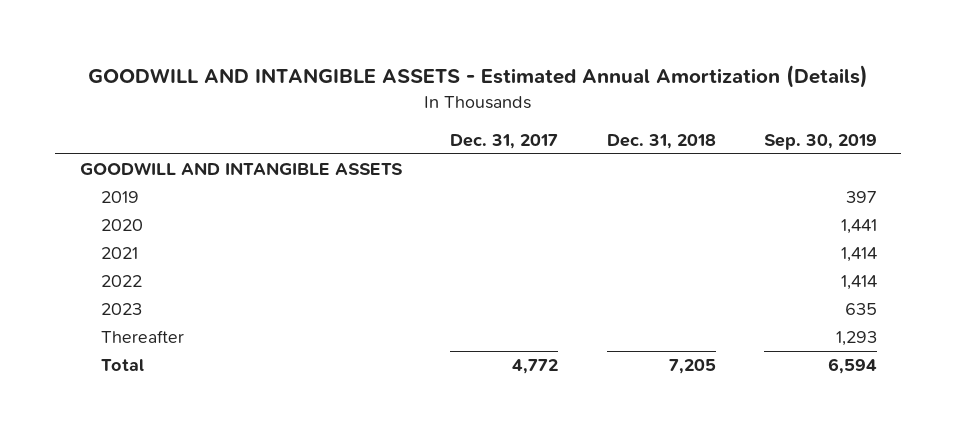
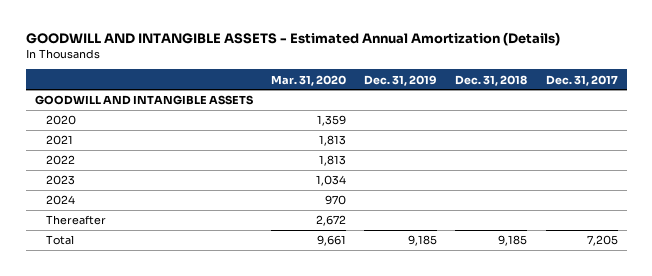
[764,133,878,150] Sep. 30, 2019 -> none
none -> [271,74,347,86] Mar. 31, 2020
none -> [364,74,438,86] Dec. 31, 2019
[101,191,140,204] 2019 -> none
none -> [45,195,75,206] 2024
[512,359,559,375] 4,772 -> [586,235,618,247] 7,205
[668,359,716,375] 7,205 -> [498,235,528,247] 9,185

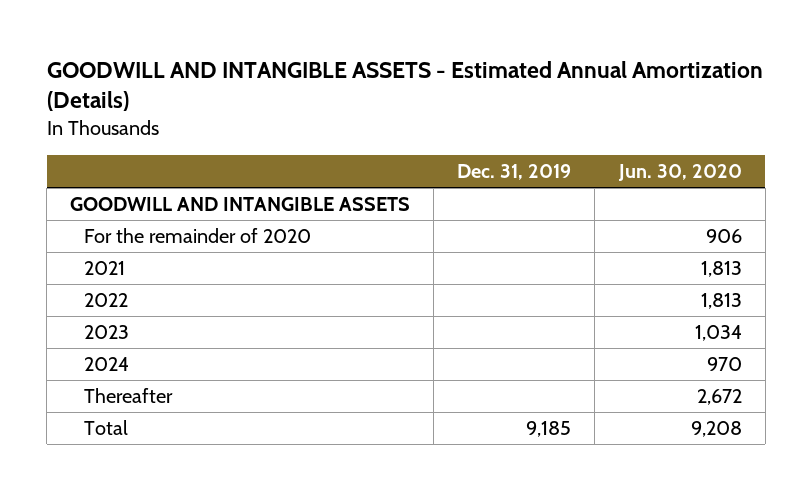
[271,74,347,86] Mar. 31, 2020 -> none
[455,74,528,86] Dec. 31, 2018 -> none
[545,74,618,86] Dec. 31, 2017 -> none
none -> [617,164,742,182] Jun. 30, 2020
[45,115,76,126] 2020 -> [84,228,312,244] For the remainder of 2020

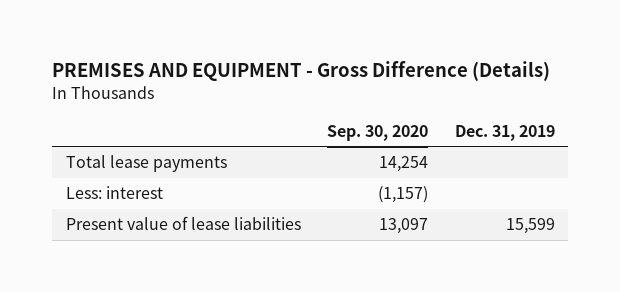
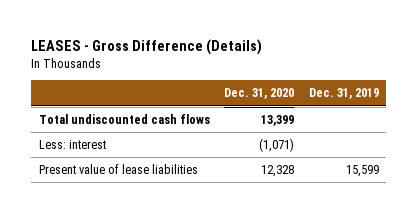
[52,61,551,82] PREMISES AND EQUIPMENT - Gross Difference (Details) -> [31,38,263,55] LEASES - Gross Difference (Details)
[327,124,429,141] Sep. 30, 2020 -> none
none -> [224,88,295,100] Dec. 31, 2020
[65,155,227,173] Total lease payments -> [38,114,210,125] Total undiscounted cash flows

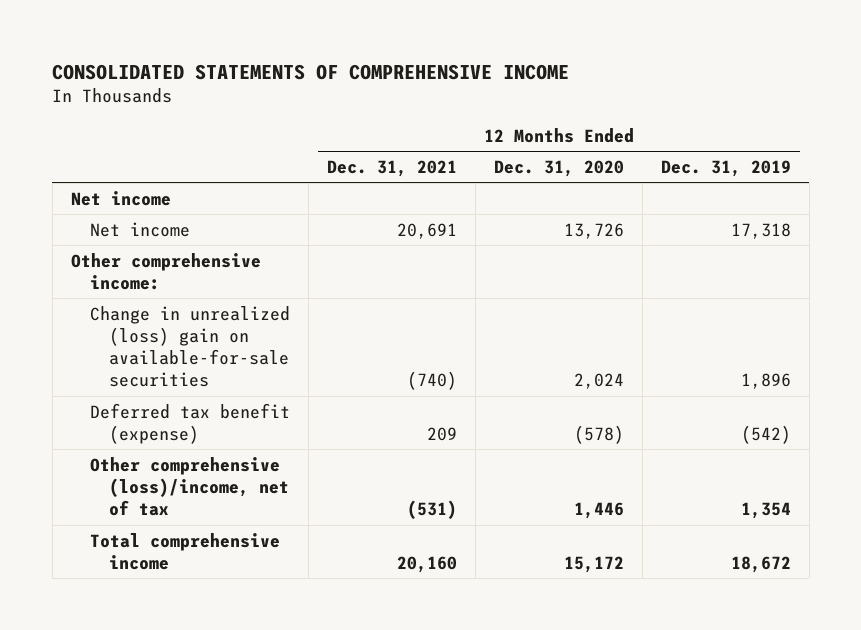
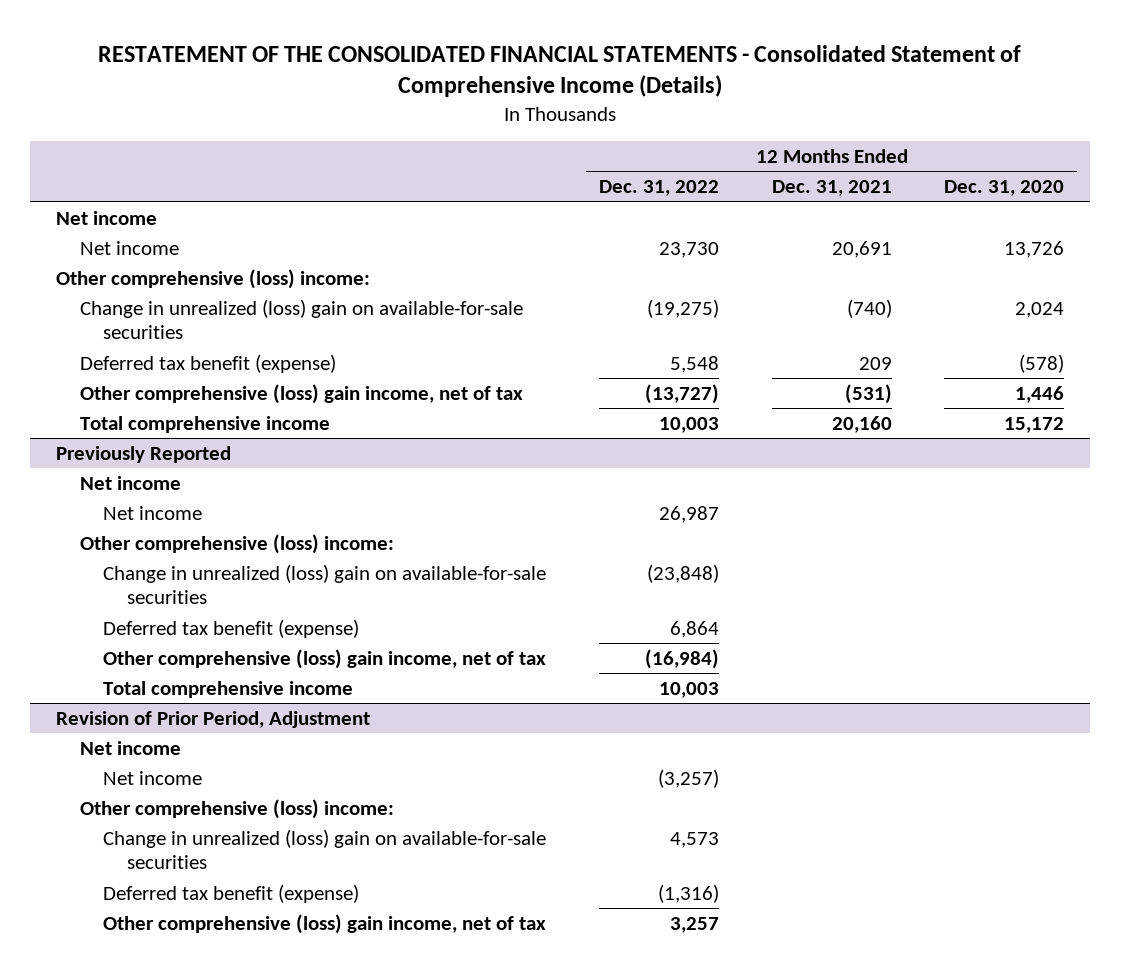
[52,64,570,81] CONSOLIDATED STATEMENTS OF COMPREHENSIVE INCOME -> [98,44,1022,98] RESTATEMENT OF THE CONSOLIDATED FINANCIAL STATEMENTS - Consolidated Statement of Comprehensive Income (Details)
[660,159,791,177] Dec. 31, 2019 -> none
none -> [599,180,720,197] Dec. 31, 2022
[70,252,261,290] Other comprehensive income: -> [56,268,371,289] Other comprehensive (loss) income:
[89,456,290,517] Other comprehensive (loss)/income, net of tax -> [79,383,523,404] Other comprehensive (loss) gain income, net of tax
none -> [56,445,232,463] Previously Reported
none -> [79,475,181,490] Net income
none -> [103,505,203,520] Net income
none -> [79,533,394,554] Other comprehensive (loss) income:
none -> [103,563,547,605] Change in unrealized (loss) gain on available-for-sale securities
none -> [103,618,360,638] Deferred tax benefit (expense)
none -> [103,648,547,669] Other comprehensive (loss) gain income, net of tax
none -> [103,680,354,698] Total comprehensive income
none -> [56,710,371,728] Revision of Prior Period, Adjustment
none -> [79,740,181,755] Net income
none -> [103,770,203,785] Net income
none -> [79,798,394,819] Other comprehensive (loss) income:
none -> [103,828,547,870] Change in unrealized (loss) gain on available-for-sale securities
none -> [103,883,360,903] Deferred tax benefit (expense)
none -> [103,913,547,934] Other comprehensive (loss) gain income, net of tax

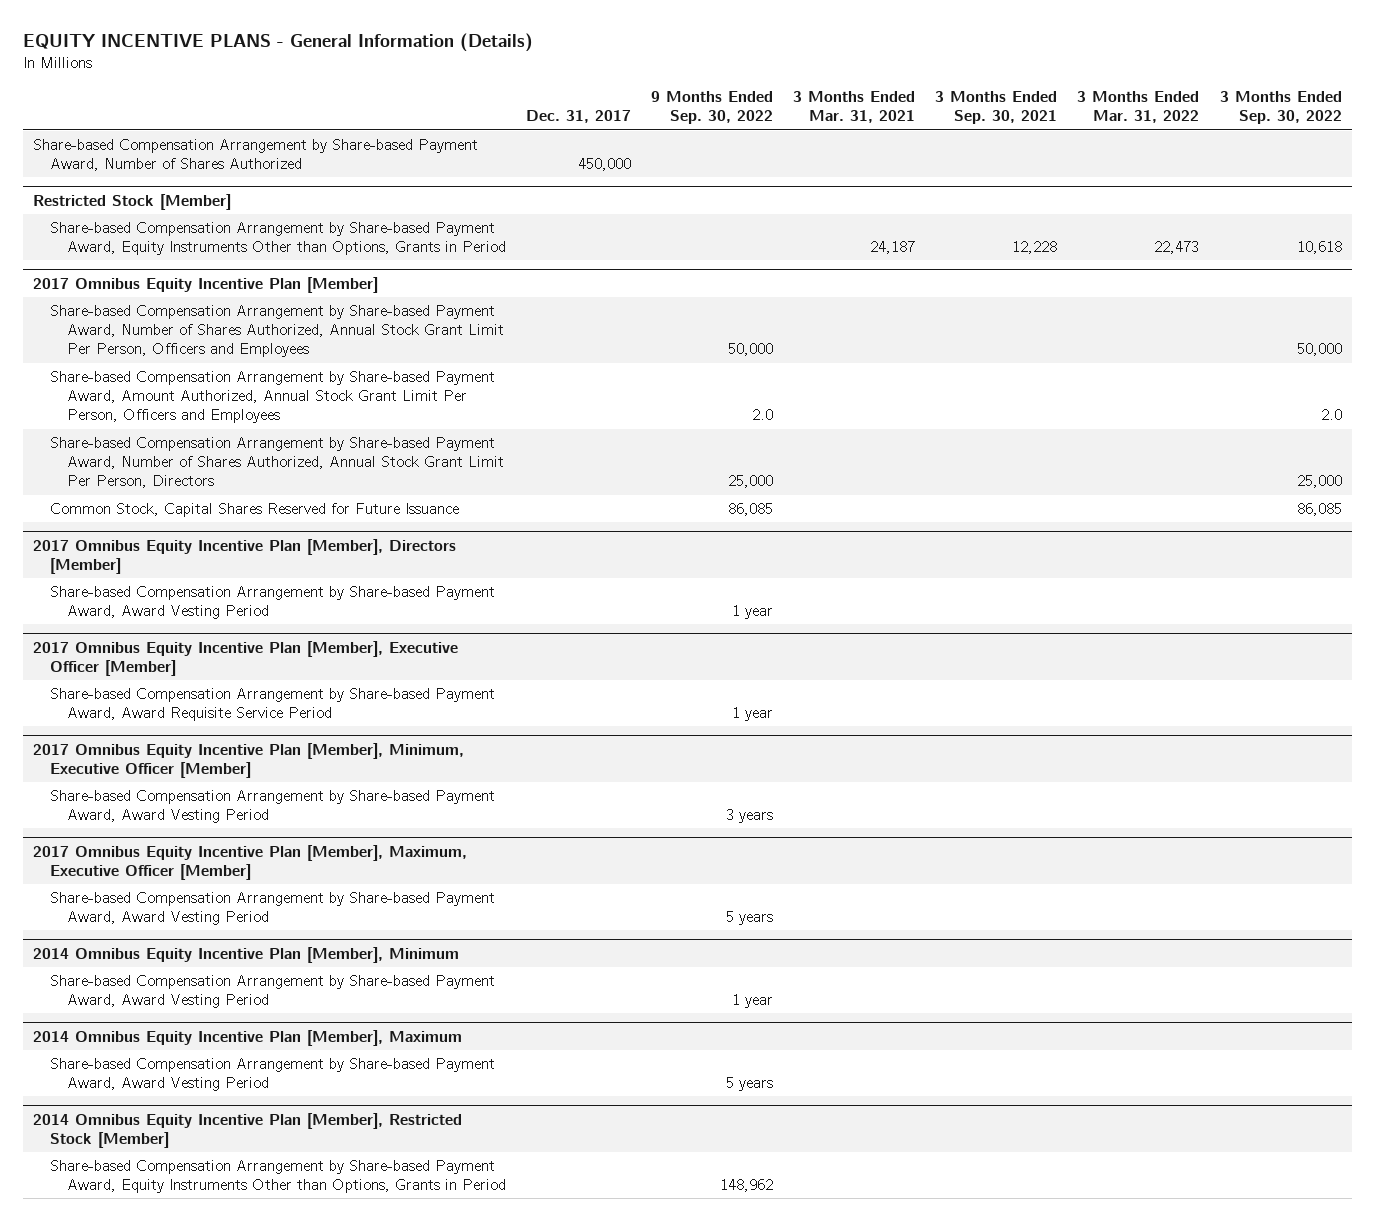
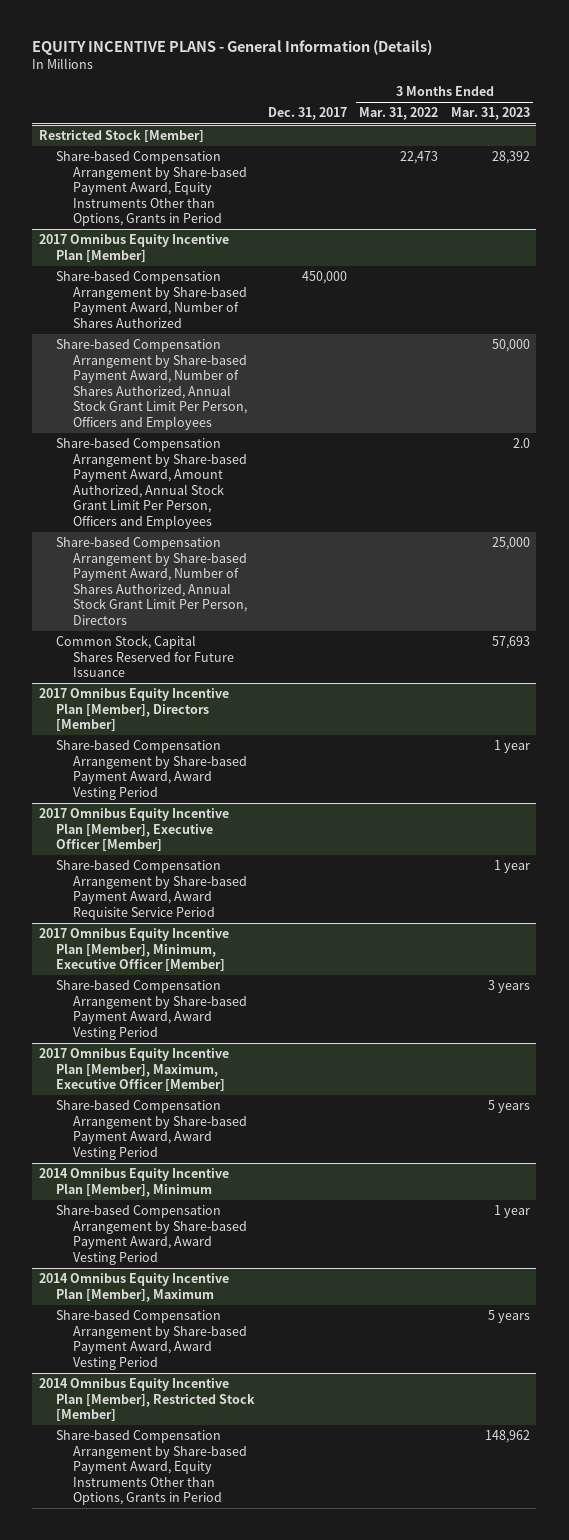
[650,91,773,125] 9 Months Ended Sep. 30, 2022 -> none
[793,91,916,124] 3 Months Ended Mar. 31, 2021 -> none
[935,91,1058,125] 3 Months Ended Sep. 30, 2021 -> none
[1219,91,1342,125] 3 Months Ended Sep. 30, 2022 -> none
none -> [451,107,531,121] Mar. 31, 2023
[33,138,479,172] Share-based Compensation Arrangement by Share-based Payment Award, Number of Shares Authorized -> none
none -> [55,271,248,328] Share-based Compensation Arrangement by Share-based Payment Award, Number of Shares Authorized

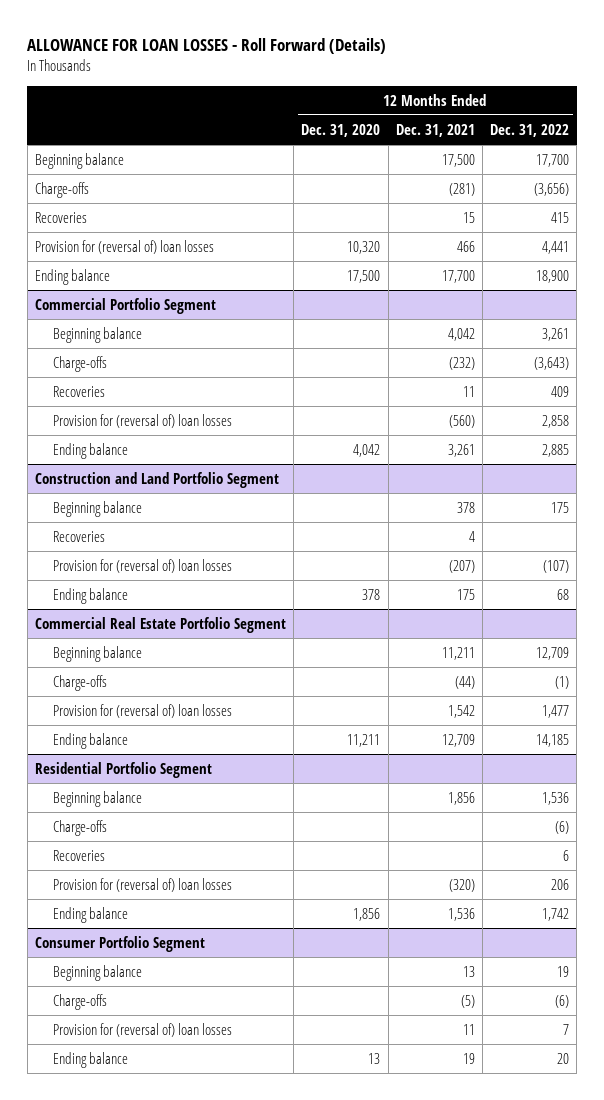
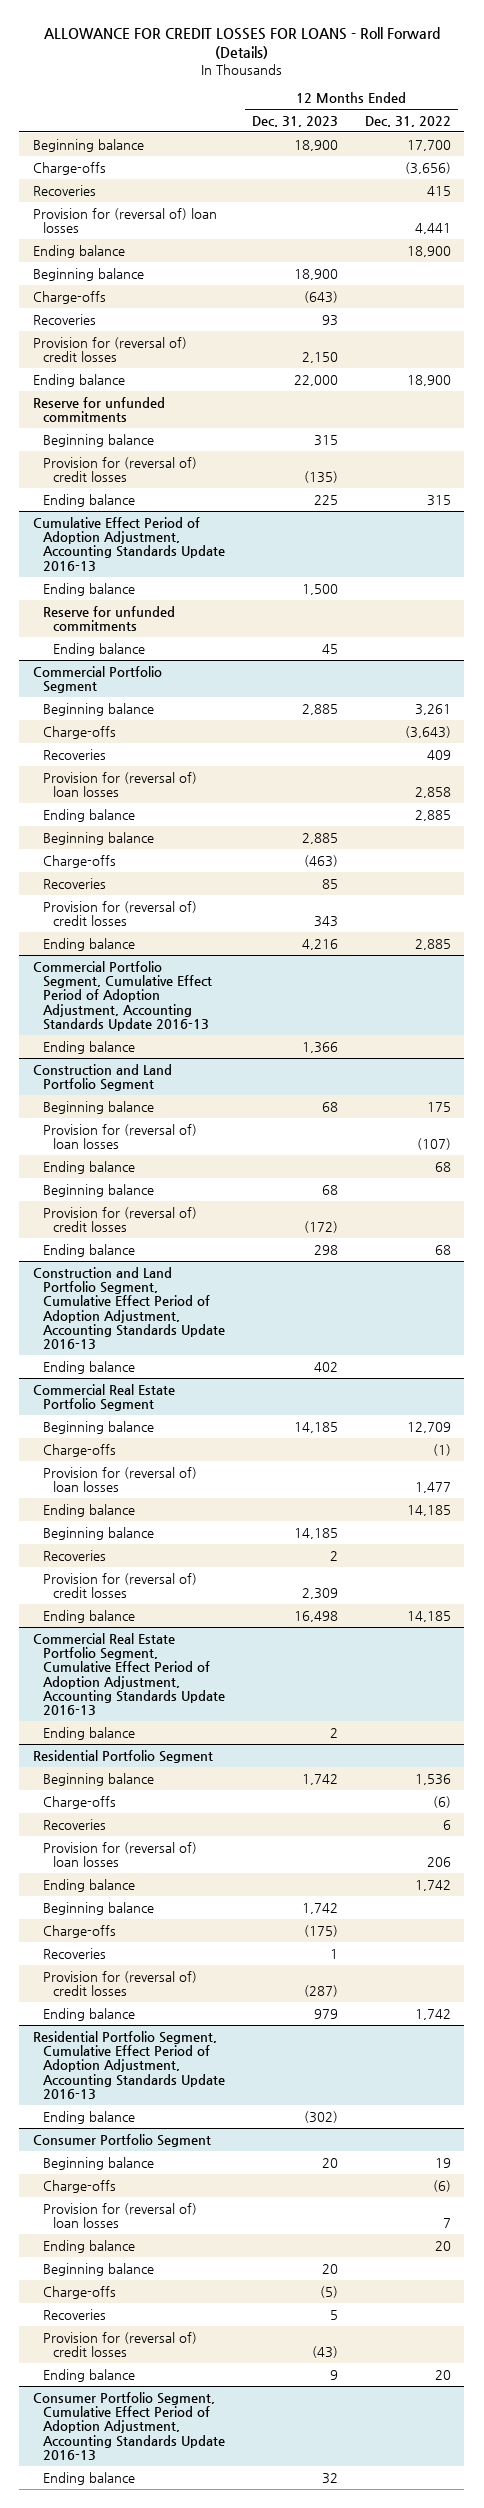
[27,37,387,54] ALLOWANCE FOR LOAN LOSSES - Roll Forward (Details) -> [43,27,440,60] ALLOWANCE FOR CREDIT LOSSES FOR LOANS - Roll Forward (Details)
[301,123,381,137] Dec. 31, 2020 -> none
[395,123,475,137] Dec. 31, 2021 -> none
none -> [251,115,338,127] Dec. 31, 2023
none -> [32,267,144,281] Beginning balance
none -> [32,290,106,304] Charge-offs
none -> [32,313,96,325] Recoveries
none -> [32,336,187,363] Provision for (reversal of) credit losses
none -> [32,373,125,387] Ending balance
none -> [32,396,165,423] Reserve for unfunded commitments
none -> [43,433,155,447] Beginning balance
none -> [43,456,198,483] Provision for (reversal of) credit losses
none -> [43,493,136,507] Ending balance
none -> [32,516,226,571] Cumulative Effect Period of Adoption Adjustment, Accounting Standards Update 2016-13
none -> [43,582,136,596] Ending balance
none -> [43,605,176,632] Reserve for unfunded commitments
none -> [53,642,146,656] Ending balance
none -> [43,831,155,845] Beginning balance
none -> [43,854,117,868] Charge-offs
none -> [43,877,107,889] Recoveries
none -> [43,900,198,927] Provision for (reversal of) credit losses
none -> [43,937,136,951] Ending balance
none -> [32,960,213,1032] Commercial Portfolio Segment, Cumulative Effect Period of Adoption Adjustment, Accounting Standards Update 2016-13
none -> [43,1040,136,1054] Ending balance
[52,530,105,542] Recoveries -> none
none -> [43,1183,155,1197] Beginning balance
none -> [43,1206,198,1233] Provision for (reversal of) credit losses
none -> [43,1243,136,1257] Ending balance
none -> [32,1266,226,1350] Construction and Land Portfolio Segment, Cumulative Effect Period of Adoption Adjustment, Accounting Standards Update 2016-13
none -> [43,1360,136,1374] Ending balance
none -> [43,1526,155,1540] Beginning balance
none -> [43,1549,107,1561] Recoveries
none -> [43,1572,198,1599] Provision for (reversal of) credit losses
none -> [43,1609,136,1623] Ending balance
none -> [32,1632,226,1716] Commercial Real Estate Portfolio Segment, Cumulative Effect Period of Adoption Adjustment, Accounting Standards Update 2016-13
none -> [43,1726,136,1740] Ending balance
none -> [43,1901,155,1915] Beginning balance
none -> [43,1924,117,1938] Charge-offs
none -> [43,1947,107,1959] Recoveries
none -> [43,1970,198,1997] Provision for (reversal of) credit losses
none -> [43,2007,136,2021] Ending balance
none -> [32,2030,226,2100] Residential Portfolio Segment, Cumulative Effect Period of Adoption Adjustment, Accounting Standards Update 2016-13
none -> [43,2110,136,2124] Ending balance
none -> [43,2262,155,2276] Beginning balance
none -> [43,2285,117,2299] Charge-offs
none -> [43,2308,107,2320] Recoveries
none -> [43,2331,198,2358] Provision for (reversal of) credit losses
none -> [43,2368,136,2382] Ending balance
none -> [32,2391,226,2461] Consumer Portfolio Segment, Cumulative Effect Period of Adoption Adjustment, Accounting Standards Update 2016-13
none -> [43,2471,136,2485] Ending balance

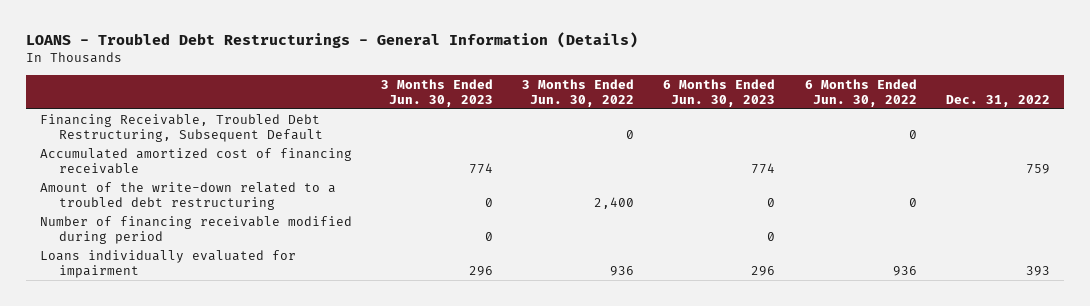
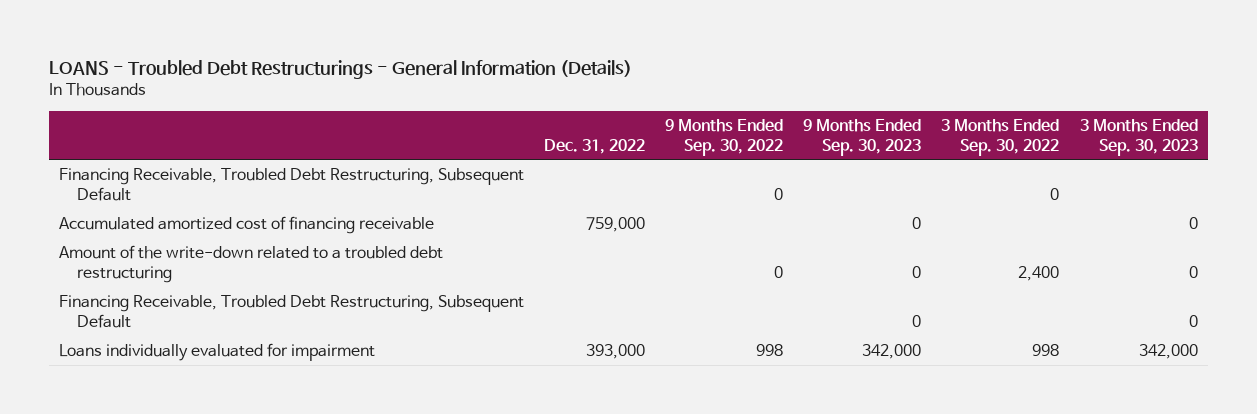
[381,78,494,107] 3 Months Ended Jun. 30, 2023 -> none
[522,78,635,107] 3 Months Ended Jun. 30, 2022 -> none
[663,78,776,107] 6 Months Ended Jun. 30, 2023 -> none
[804,78,917,107] 6 Months Ended Jun. 30, 2022 -> none
none -> [665,119,784,156] 9 Months Ended Sep. 30, 2022
none -> [803,119,922,156] 9 Months Ended Sep. 30, 2023
none -> [941,119,1060,156] 3 Months Ended Sep. 30, 2022
none -> [1079,119,1198,156] 3 Months Ended Sep. 30, 2023
[1025,164,1050,175] 759 -> [586,217,646,233] 759,000
[40,215,353,245] Number of financing receivable modified during period -> none
none -> [59,295,525,328] Financing Receivable, Troubled Debt Restructuring, Subsequent Default
[1025,266,1050,277] 393 -> [586,344,646,360] 393,000

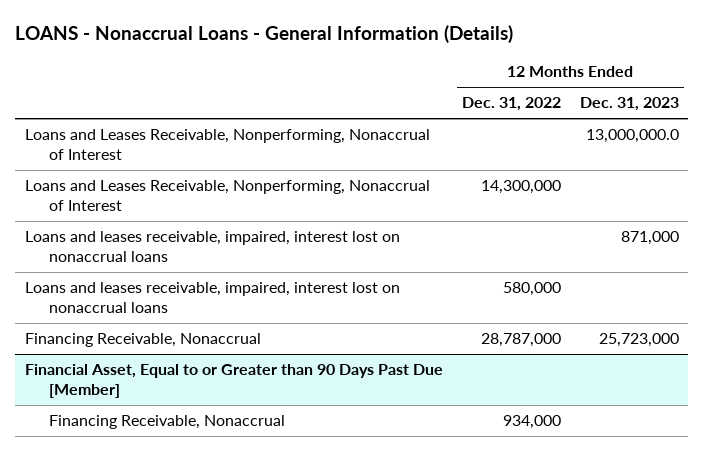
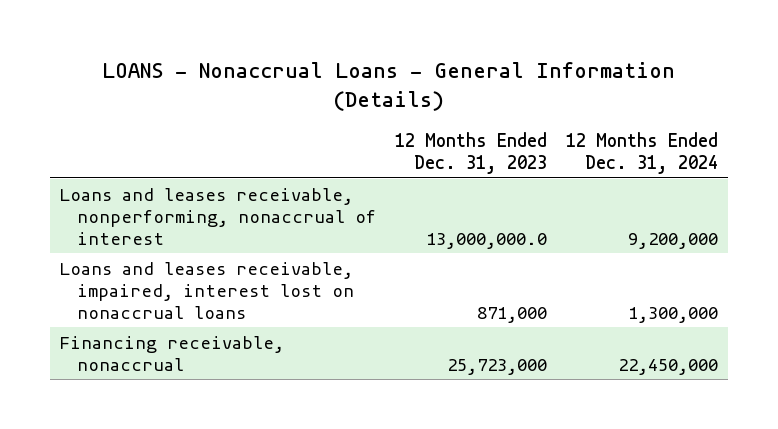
[461,97,561,112] Dec. 31, 2022 -> none
none -> [566,132,719,175] 12 Months Ended Dec. 31, 2024
[24,180,430,212] Loans and Leases Receivable, Nonperforming, Nonaccrual of Interest -> none
[24,129,430,161] Loans and Leases Receivable, Nonperforming, Nonaccrual of Interest -> [59,187,377,245] Loans and leases receivable, nonperforming, nonaccrual of interest
[24,282,400,314] Loans and leases receivable, impaired, interest lost on nonaccrual loans -> none
[24,364,443,399] Financial Asset, Equal to or Greater than 90 Days Past Due [Member] -> none
[48,415,285,430] Financing Receivable, Nonaccrual -> none
[24,333,261,348] Financing Receivable, Nonaccrual -> [59,335,285,371] Financing receivable, nonaccrual

